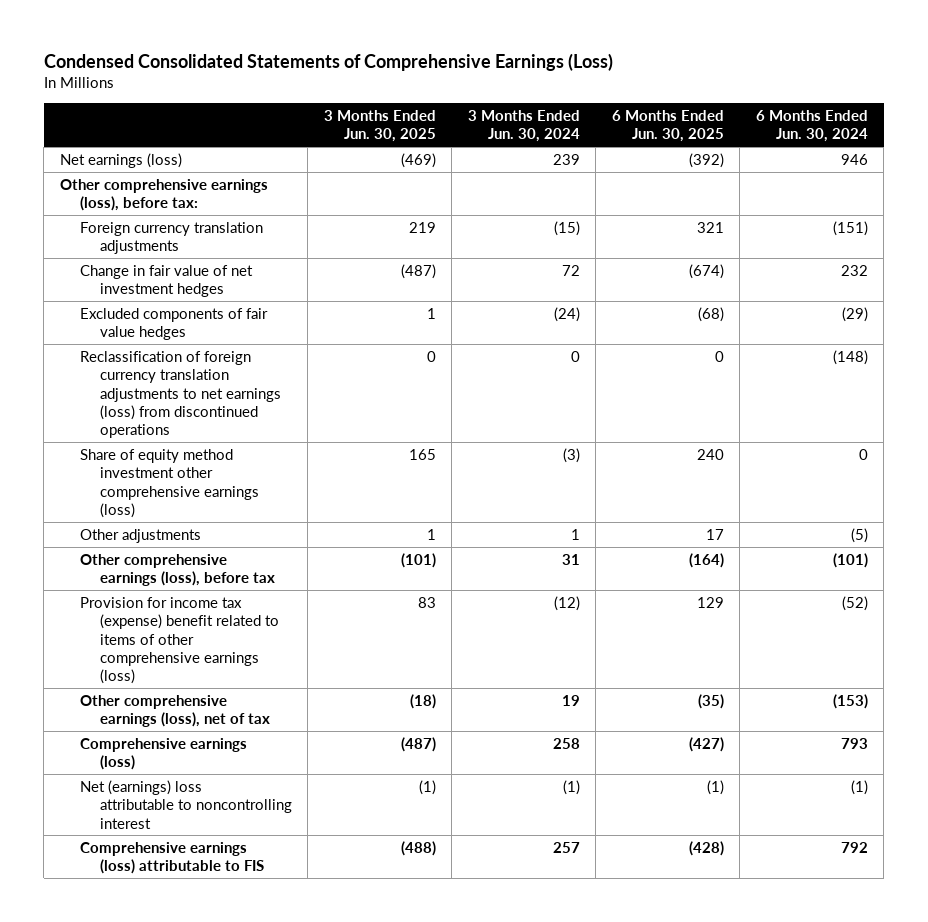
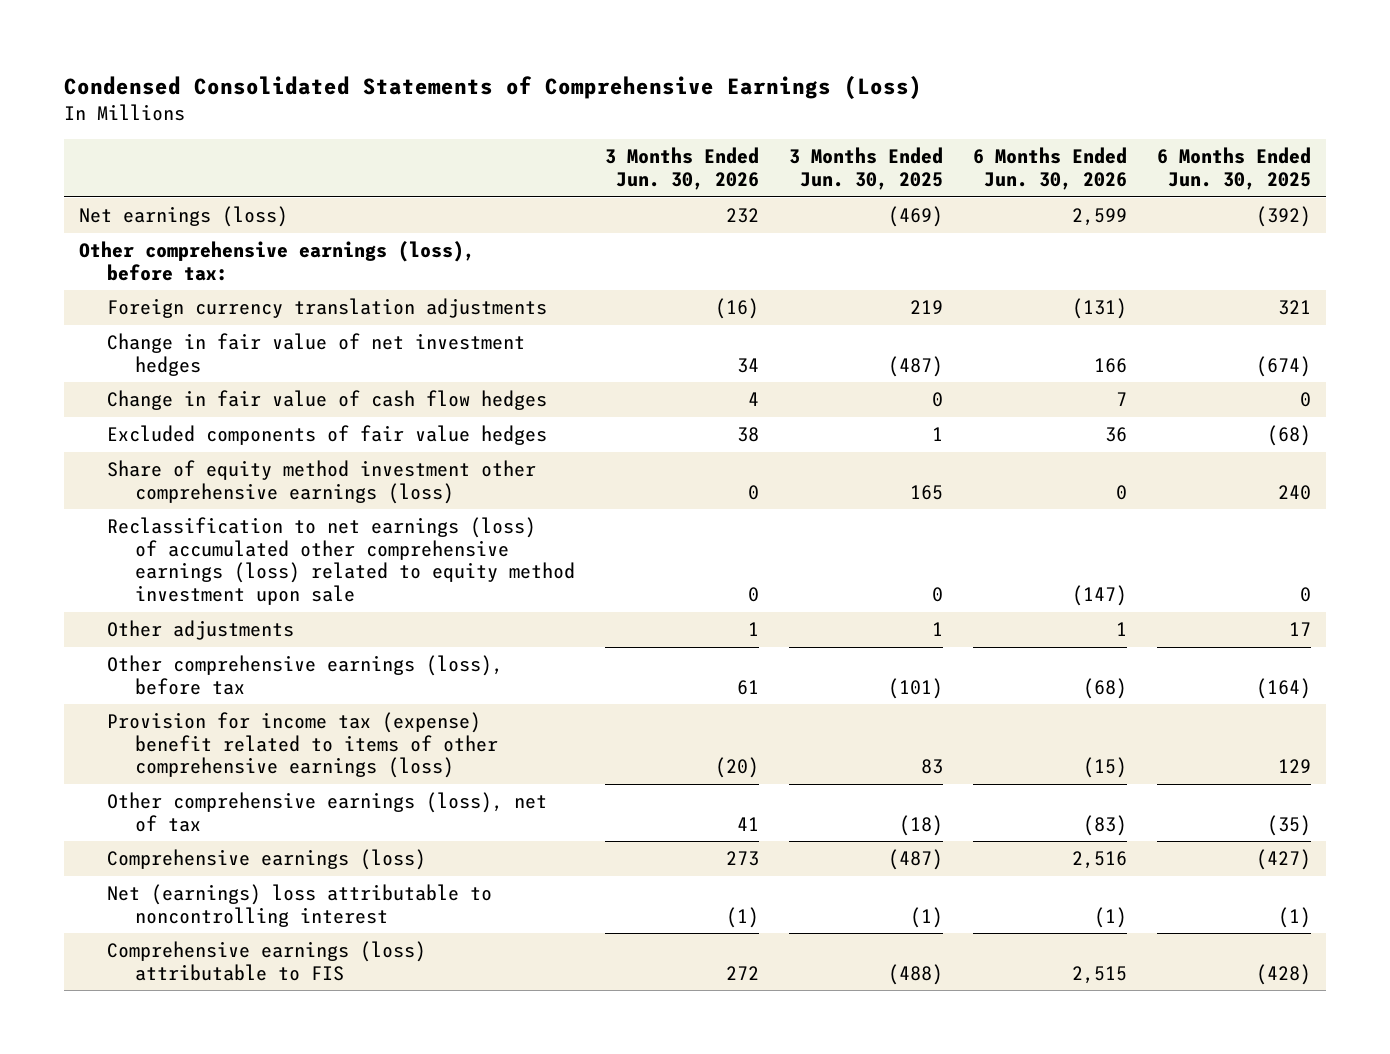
[467,110,580,143] 3 Months Ended Jun. 30, 2024 -> none
[755,110,868,143] 6 Months Ended Jun. 30, 2024 -> none
none -> [605,147,760,191] 3 Months Ended Jun. 30, 2026
none -> [973,147,1128,191] 6 Months Ended Jun. 30, 2026
none -> [107,390,548,411] Change in fair value of cash flow hedges
[79,350,281,439] Reclassification of foreign currency translation adjustments to net earnings (loss) from discontinued operations -> none
none -> [107,517,576,606] Reclassification to net earnings (loss) of accumulated other comprehensive earnings (loss) related to equity method investment upon sale

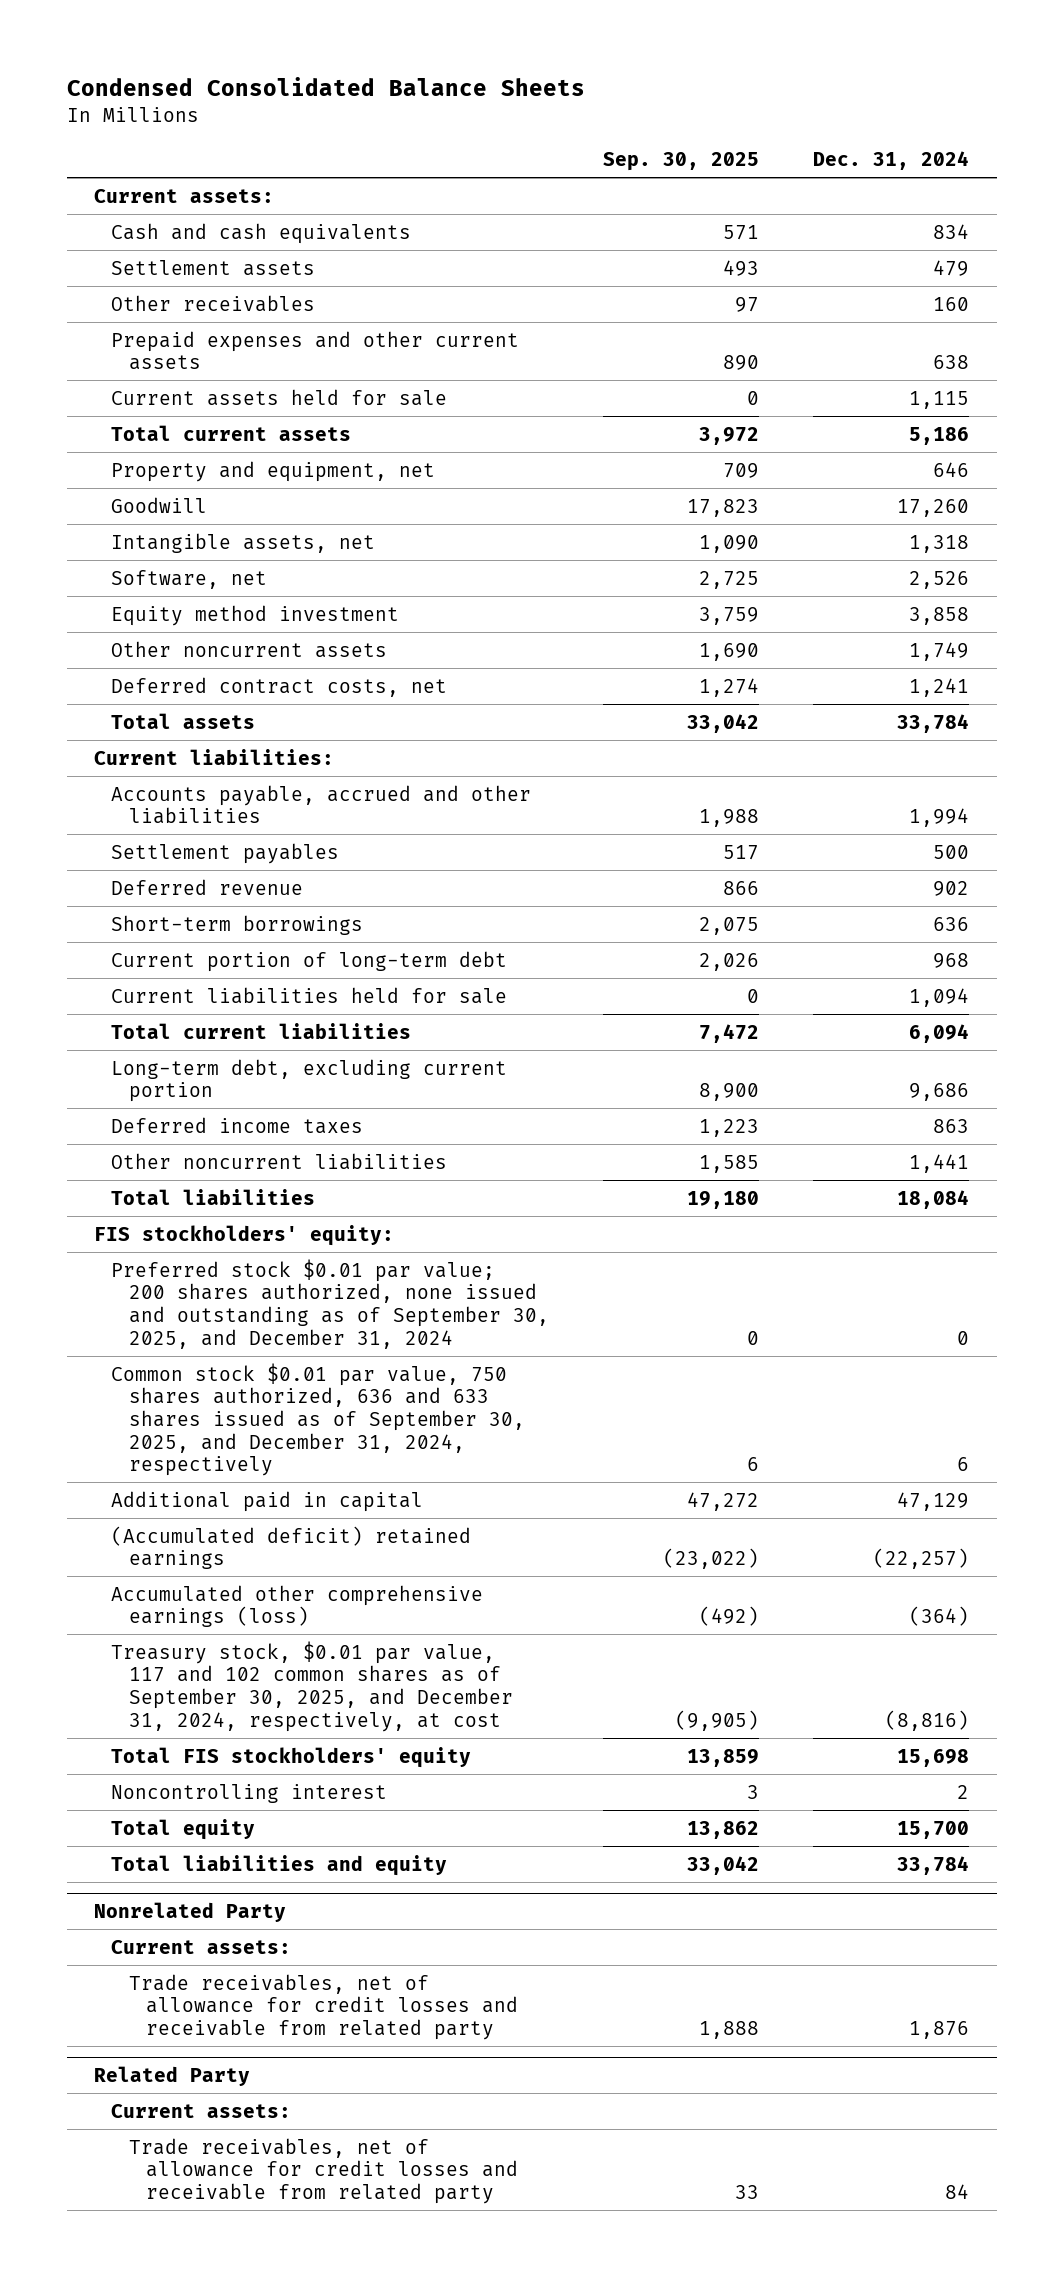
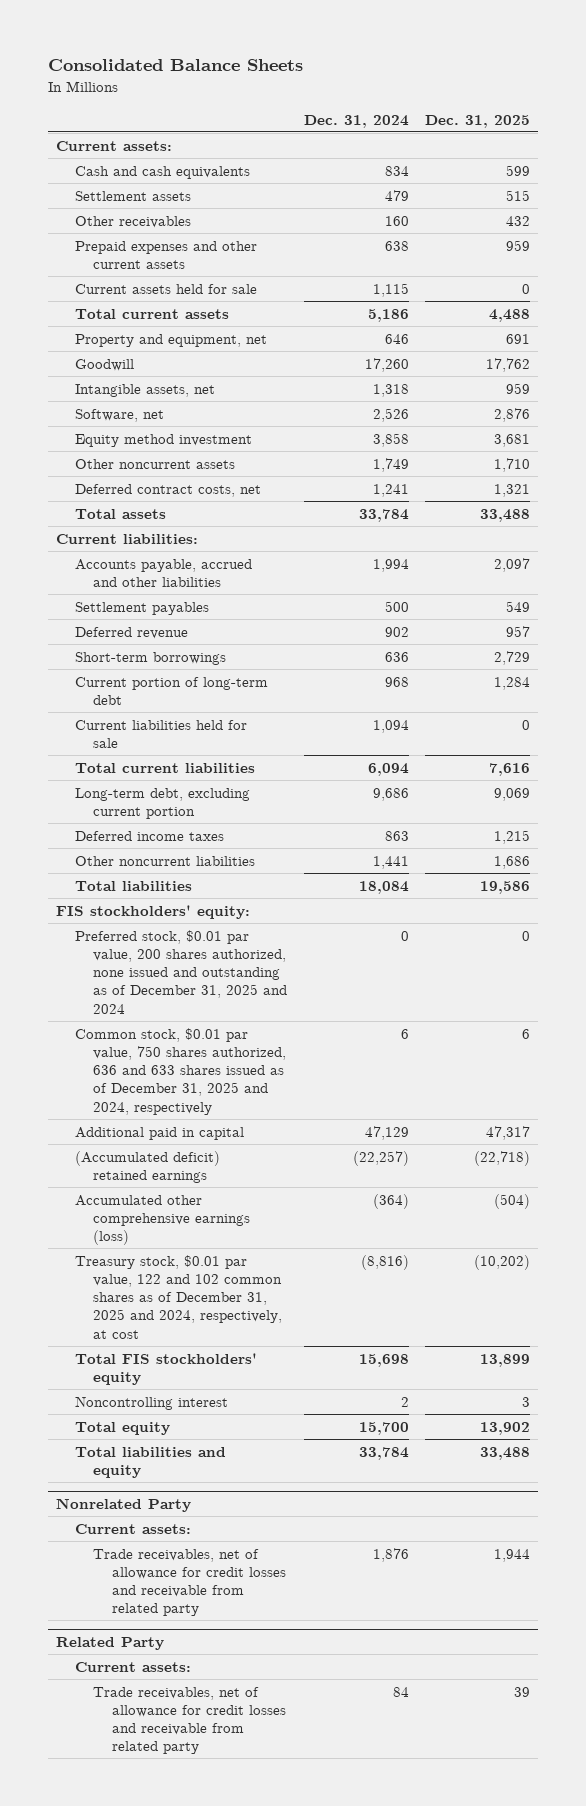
[66,77,585,97] Condensed Consolidated Balance Sheets -> [47,59,303,72] Consolidated Balance Sheets
[603,152,760,172] Sep. 30, 2025 -> none
none -> [425,114,531,128] Dec. 31, 2025
[111,1258,549,1349] Preferred stock $0.01 par value; 200 shares authorized, none issued and outstanding as of September 30, 2025, and December 31, 2024 -> [74,929,288,1014] Preferred stock, $0.01 par value, 200 shares authorized, none issued and outstanding as of December 31, 2025 and 2024
[111,1362,525,1477] Common stock $0.01 par value, 750 shares authorized, 636 and 633 shares issued as of September 30, 2025, and December 31, 2024, respectively -> [74,1027,287,1115] Common stock, $0.01 par value, 750 shares authorized, 636 and 633 shares issued as of December 31, 2025 and 2024, respectively
[111,1640,513,1732] Treasury stock, $0.01 par value, 117 and 102 common shares as of September 30, 2025, and December 31, 2024, respectively, at cost -> [74,1254,283,1339] Treasury stock, $0.01 par value, 122 and 102 common shares as of December 31, 2025 and 2024, respectively, at cost

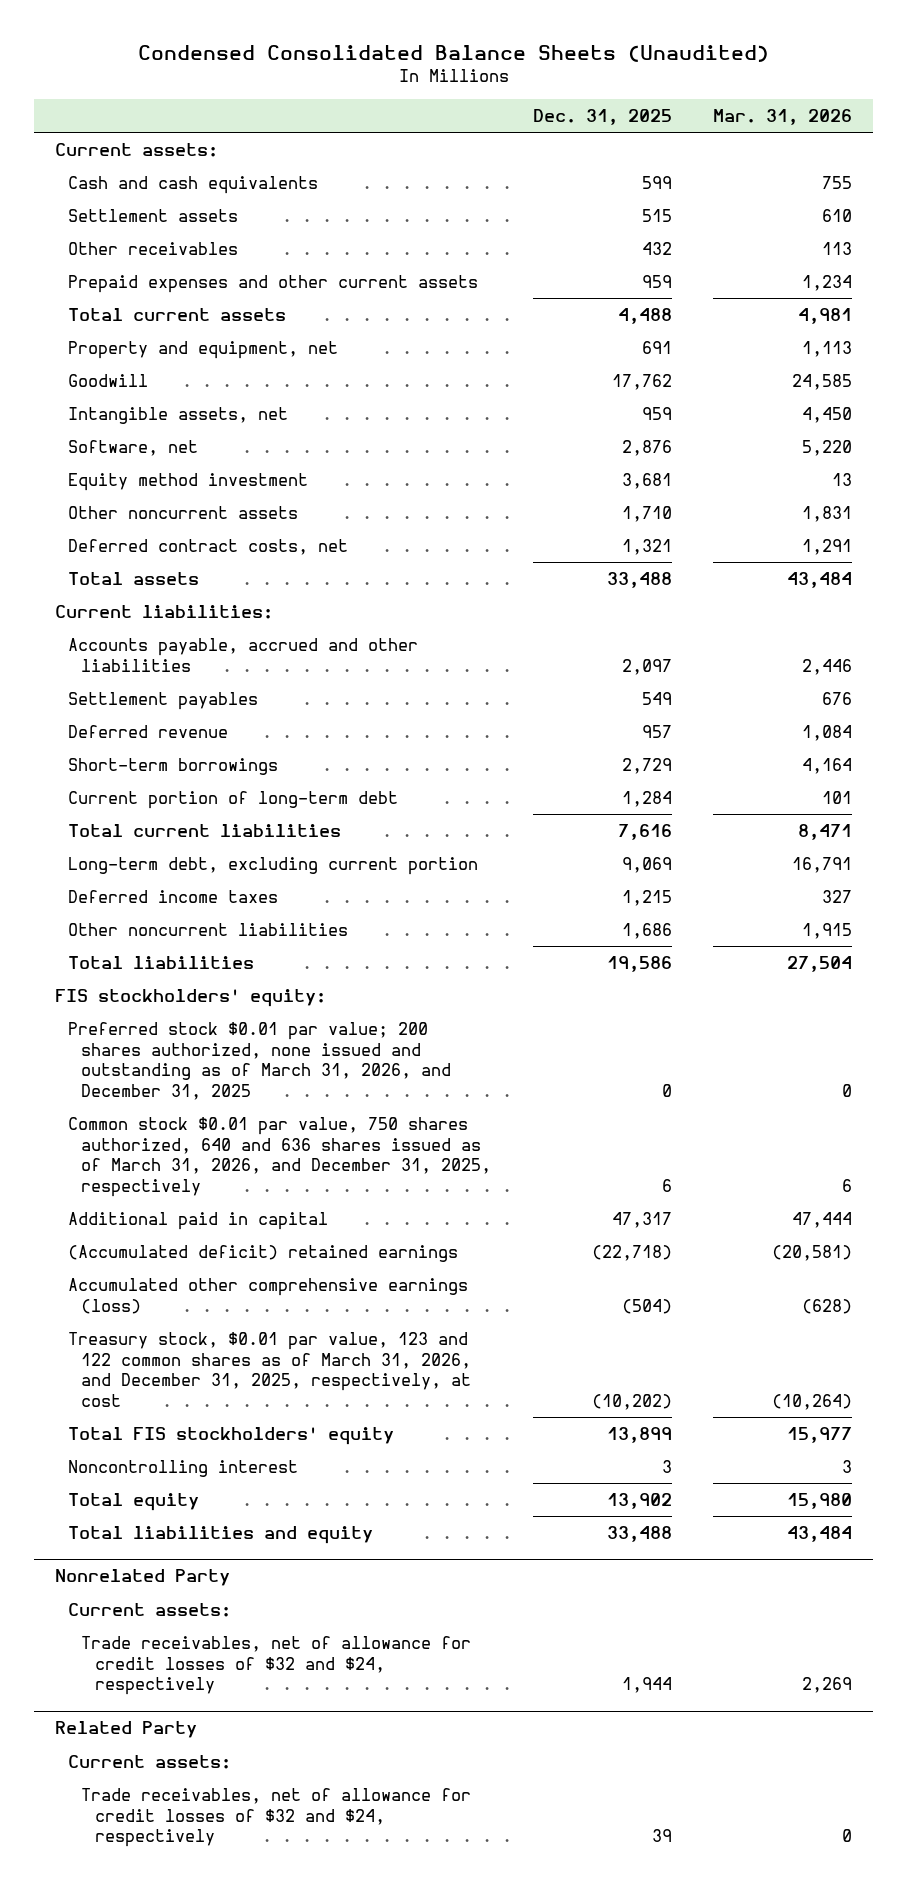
[47,59,303,72] Consolidated Balance Sheets -> [137,45,769,63] Condensed Consolidated Balance Sheets (Unaudited)
[303,114,409,128] Dec. 31, 2024 -> none
none -> [713,108,853,125] Mar. 31, 2026
[74,283,257,294] Current assets held for sale -> none
[74,719,247,748] Current liabilities held for sale -> none
[74,929,288,1014] Preferred stock, $0.01 par value, 200 shares authorized, none issued and outstanding as of December 31, 2025 and 2024 -> [68,1021,452,1101] Preferred stock $0.01 par value; 200 shares authorized, none issued and outstanding as of March 31, 2026, and December 31, 2025
[74,1027,287,1115] Common stock, $0.01 par value, 750 shares authorized, 636 and 633 shares issued as of December 31, 2025 and 2024, respectively -> [68,1116,492,1198] Common stock $0.01 par value, 750 shares authorized, 640 and 636 shares issued as of March 31, 2026, and December 31, 2025, respectively
[74,1254,283,1339] Treasury stock, $0.01 par value, 122 and 102 common shares as of December 31, 2025 and 2024, respectively, at cost -> [68,1331,472,1408] Treasury stock, $0.01 par value, 123 and 122 common shares as of March 31, 2026, and December 31, 2025, respectively, at cost
[93,1548,287,1617] Trade receivables, net of allowance for credit losses and receivable from related party -> [81,1635,472,1696] Trade receivables, net of allowance for credit losses of $32 and $24, respectively
[93,1686,287,1755] Trade receivables, net of allowance for credit losses and receivable from related party -> [81,1787,472,1848] Trade receivables, net of allowance for credit losses of $32 and $24, respectively

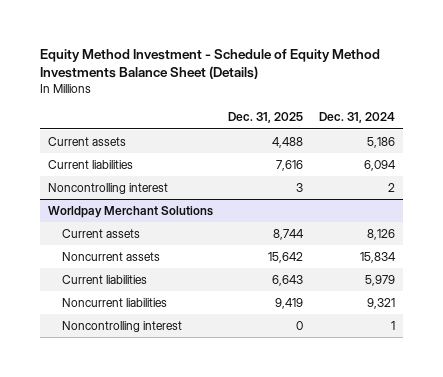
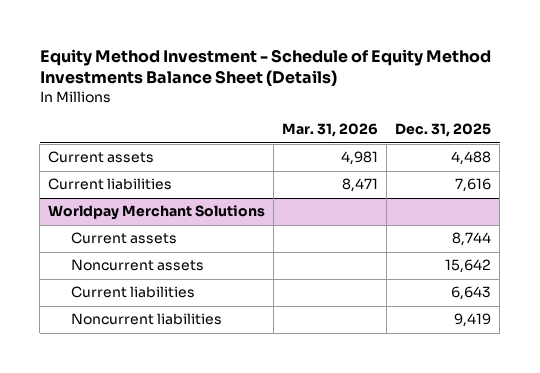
[318,112,395,124] Dec. 31, 2024 -> none
none -> [282,123,379,138] Mar. 31, 2026
[47,183,168,195] Noncontrolling interest -> none
[62,321,183,333] Noncontrolling interest -> none

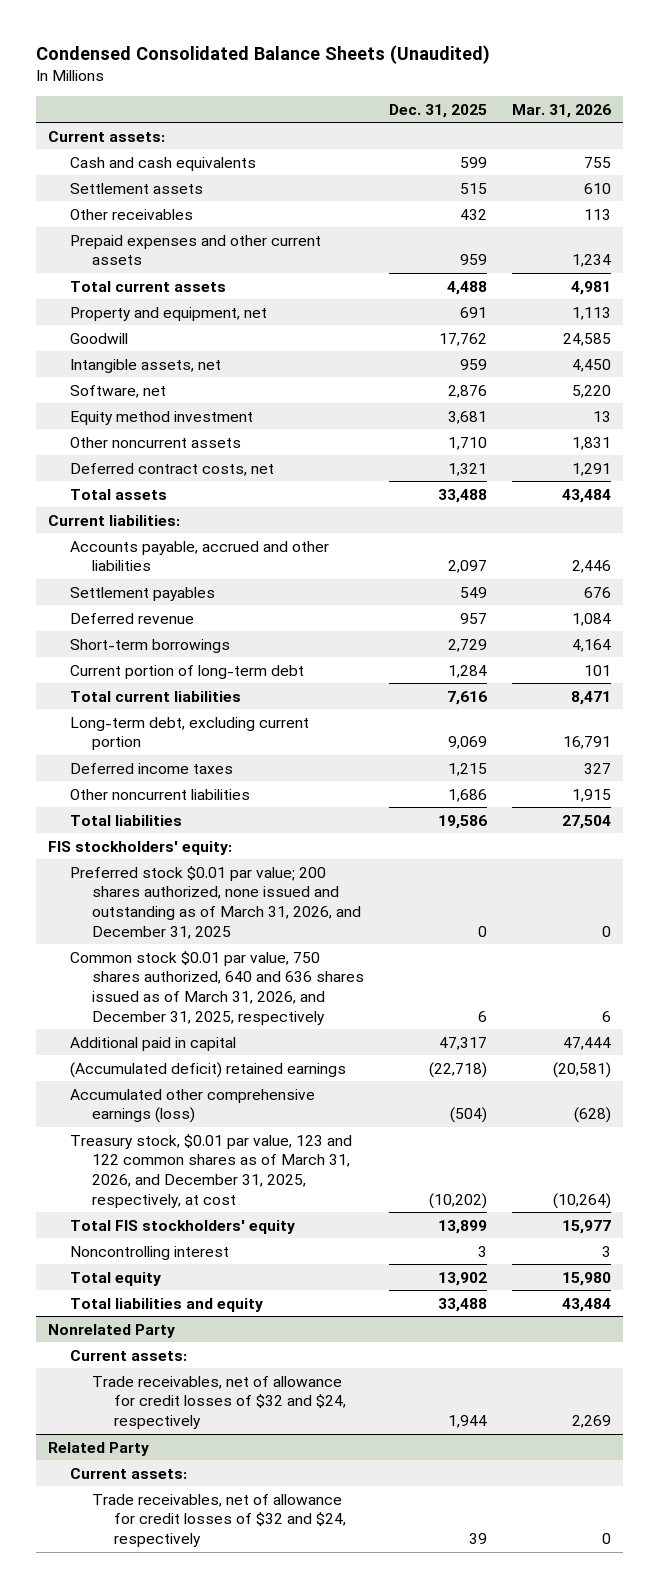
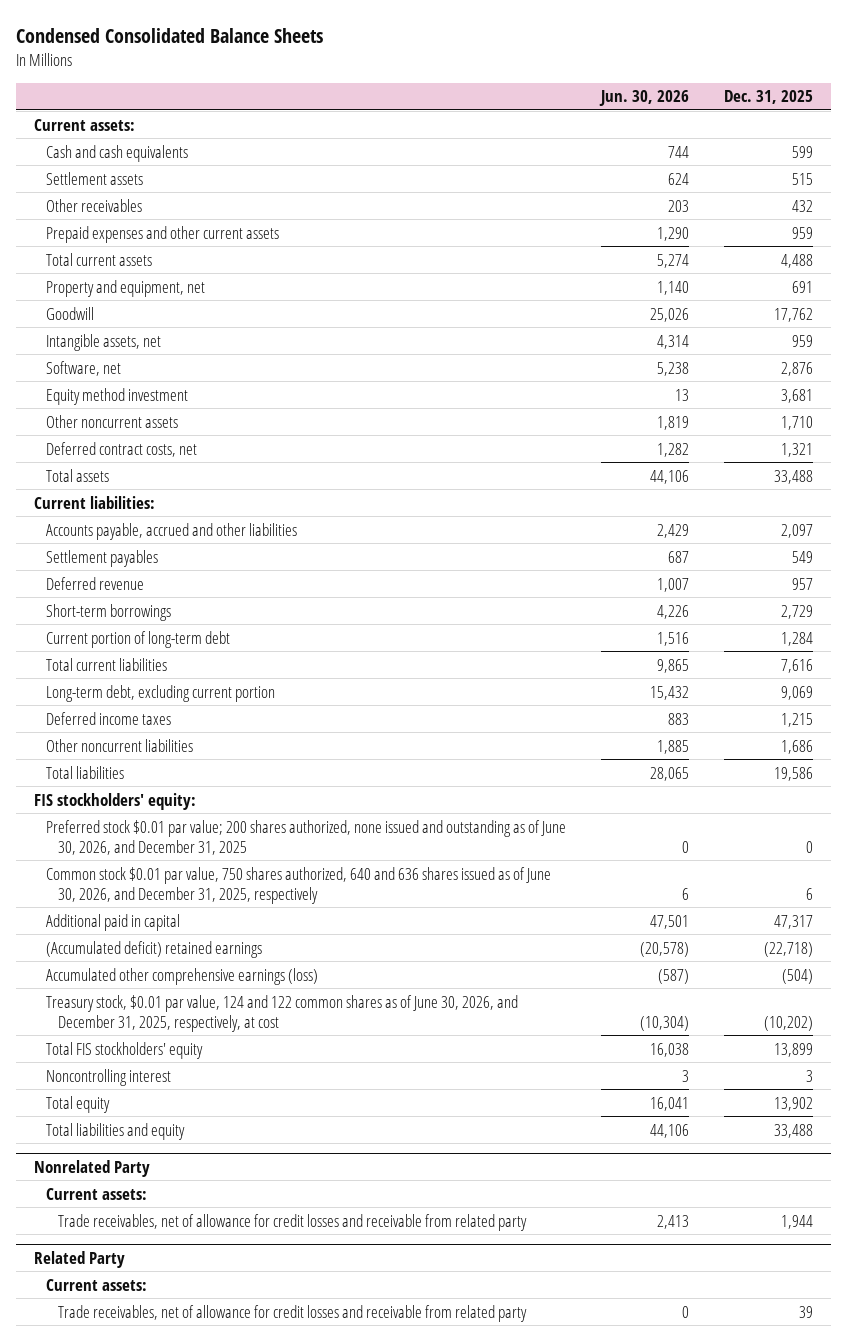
[35,44,490,64] Condensed Consolidated Balance Sheets (Unaudited) -> [16,27,324,43] Condensed Consolidated Balance Sheets
[511,103,611,118] Mar. 31, 2026 -> none
none -> [599,90,690,107] Jun. 30, 2026
[69,865,361,939] Preferred stock $0.01 par value; 200 shares authorized, none issued and outstanding as of March 31, 2026, and December 31, 2025 -> [46,819,567,855] Preferred stock $0.01 par value; 200 shares authorized, none issued and outstanding as of June 30, 2026, and December 31, 2025
[69,950,364,1025] Common stock $0.01 par value, 750 shares authorized, 640 and 636 shares issued as of March 31, 2026, and December 31, 2025, respectively -> [46,866,552,904] Common stock $0.01 par value, 750 shares authorized, 640 and 636 shares issued as of June 30, 2026, and December 31, 2025, respectively
[69,1133,352,1208] Treasury stock, $0.01 par value, 123 and 122 common shares as of March 31, 2026, and December 31, 2025, respectively, at cost -> [46,994,519,1032] Treasury stock, $0.01 par value, 124 and 122 common shares as of June 30, 2026, and December 31, 2025, respectively, at cost
[91,1375,346,1430] Trade receivables, net of allowance for credit losses of $32 and $24, respectively -> [58,1213,528,1231] Trade receivables, net of allowance for credit losses and receivable from related party
[91,1493,346,1548] Trade receivables, net of allowance for credit losses of $32 and $24, respectively -> [58,1304,528,1322] Trade receivables, net of allowance for credit losses and receivable from related party

